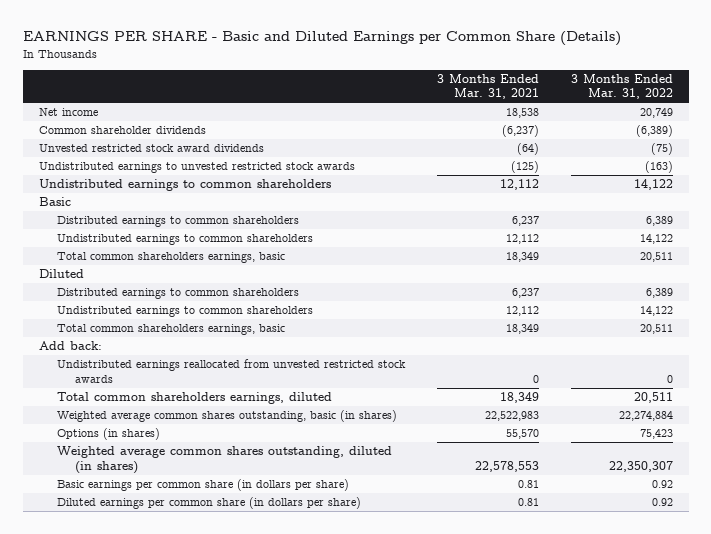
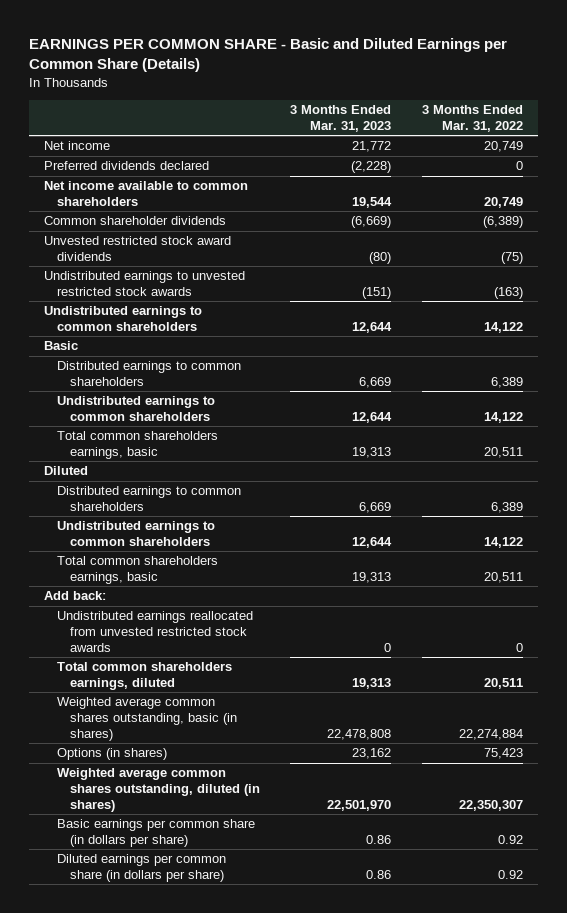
[22,31,621,47] EARNINGS PER SHARE - Basic and Diluted Earnings per Common Share (Details) -> [28,37,507,73] EARNINGS PER COMMON SHARE - Basic and Diluted Earnings per Common Share (Details)
[436,74,539,100] 3 Months Ended Mar. 31, 2021 -> none
none -> [290,105,392,132] 3 Months Ended Mar. 31, 2023
none -> [44,161,210,171] Preferred dividends declared
none -> [44,181,249,207] Net income available to common shareholders

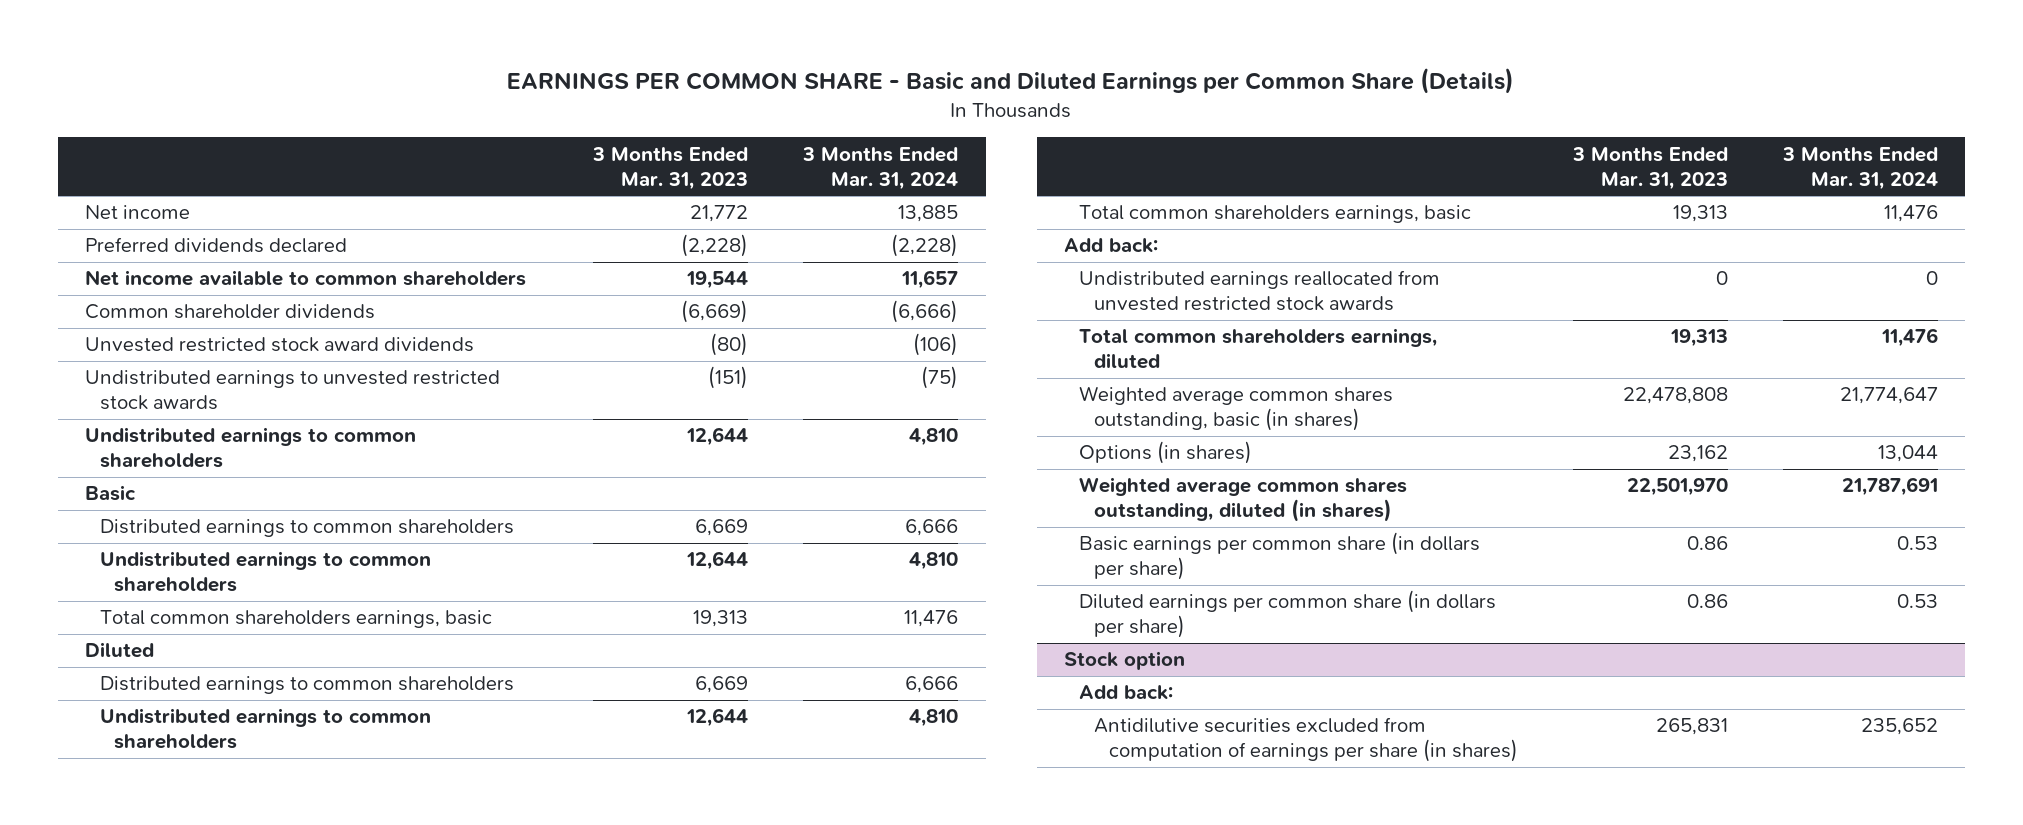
[421,105,523,132] 3 Months Ended Mar. 31, 2022 -> none
none -> [802,146,959,190] 3 Months Ended Mar. 31, 2024
none -> [1064,651,1186,671] Stock option
none -> [1079,685,1174,701] Add back:
none -> [1093,717,1518,763] Antidilutive securities excluded from computation of earnings per share (in shares)

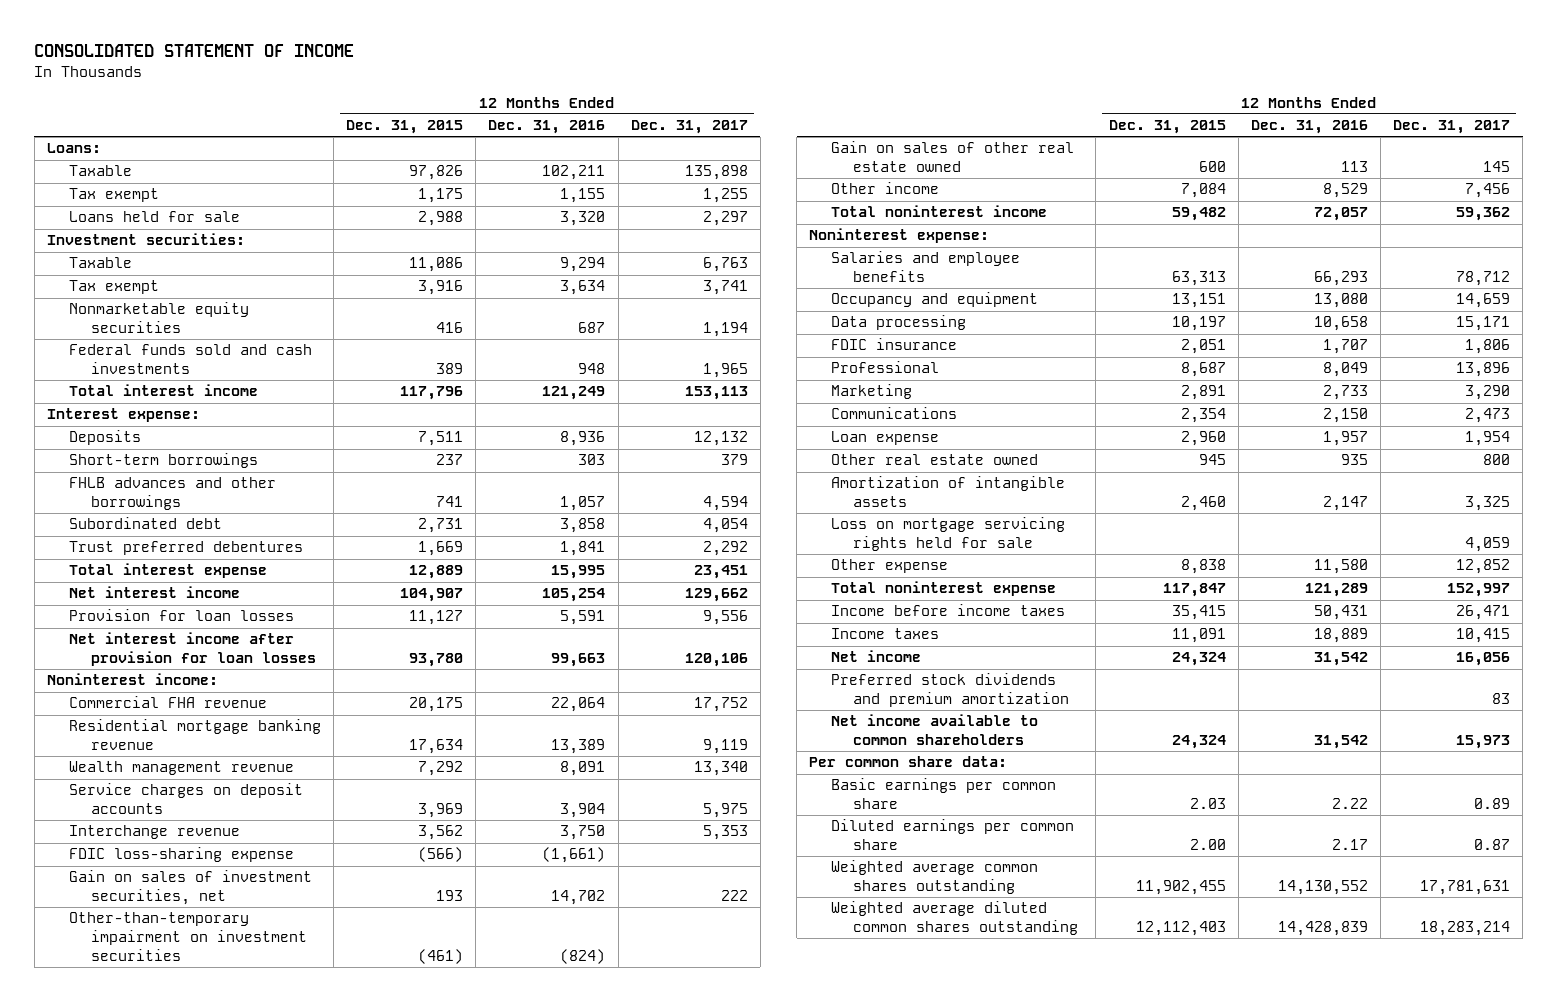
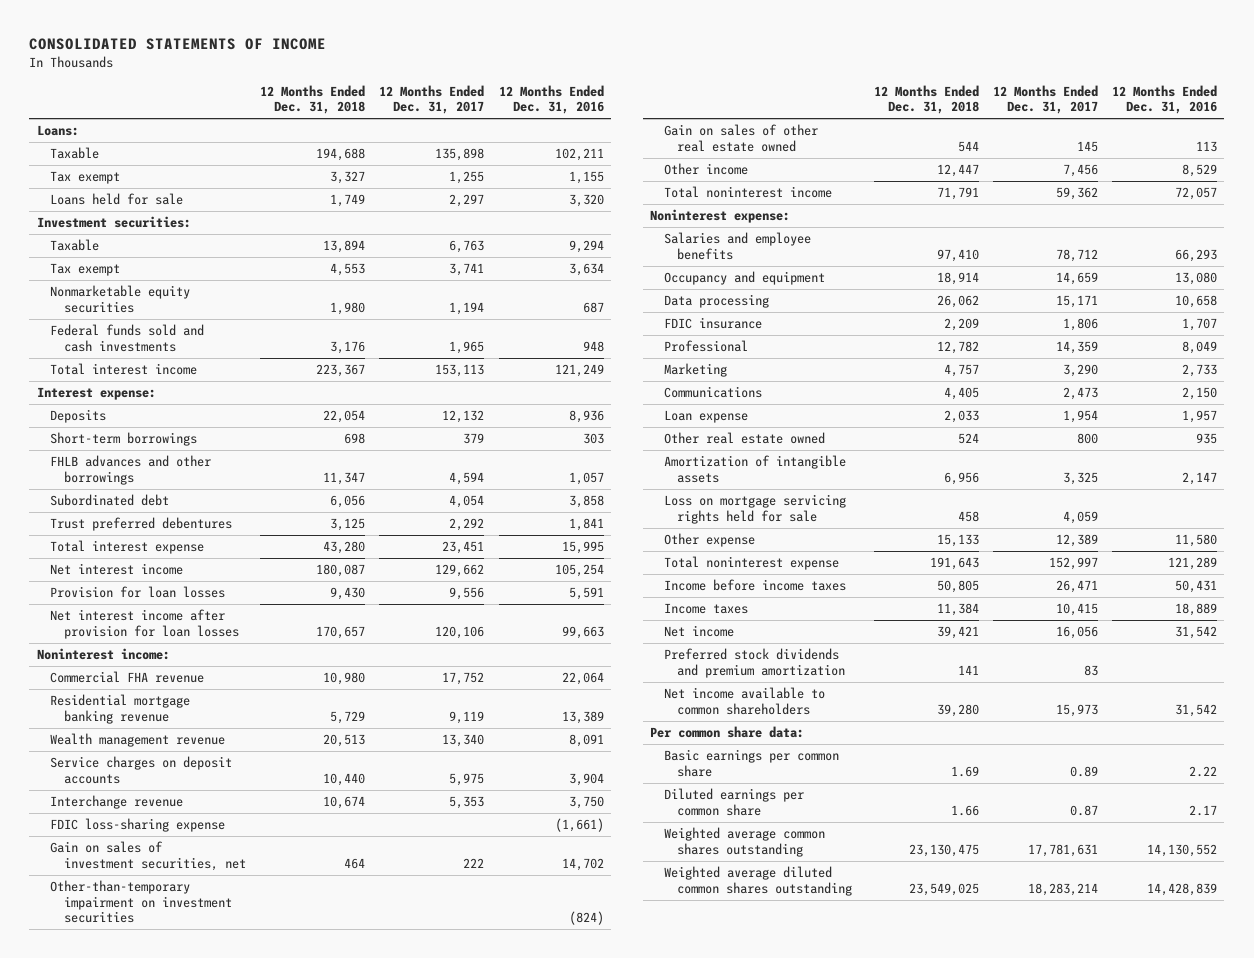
[34,43,355,57] CONSOLIDATED STATEMENT OF INCOME -> [29,38,327,51] CONSOLIDATED STATEMENTS OF INCOME
[346,120,464,135] Dec. 31, 2015 -> none
none -> [259,84,365,115] 12 Months Ended Dec. 31, 2018
[1456,362,1511,378] 13,896 -> [1055,341,1098,355] 14,359
[1456,559,1511,575] 12,852 -> [1055,534,1098,548] 12,389

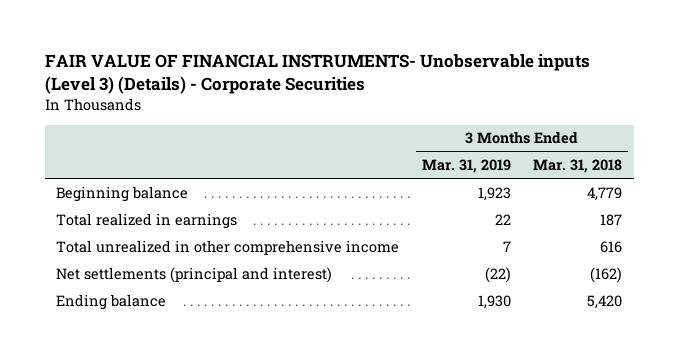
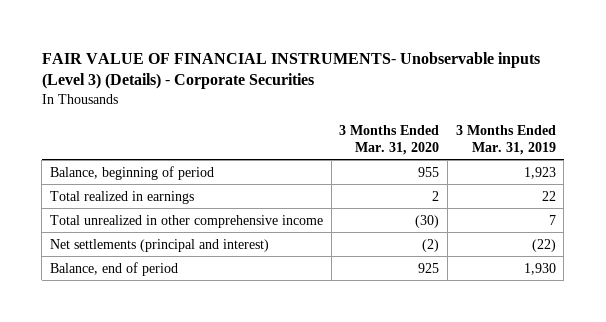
[533,159,623,174] Mar. 31, 2018 -> none
none -> [339,125,440,155] 3 Months Ended Mar. 31, 2020
[56,185,189,202] Beginning balance -> [49,165,214,180] Balance, beginning of period
[56,293,167,310] Ending balance -> [49,261,178,276] Balance, end of period

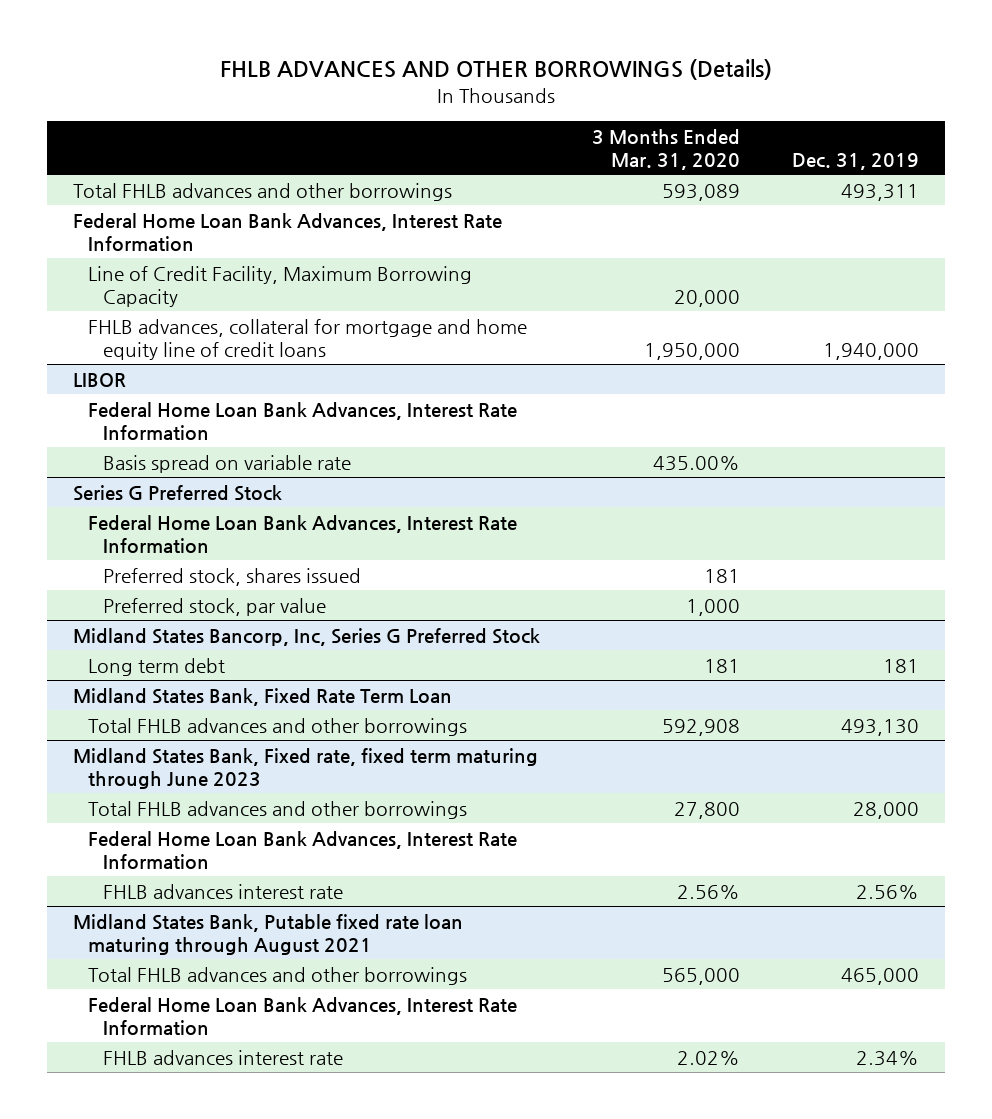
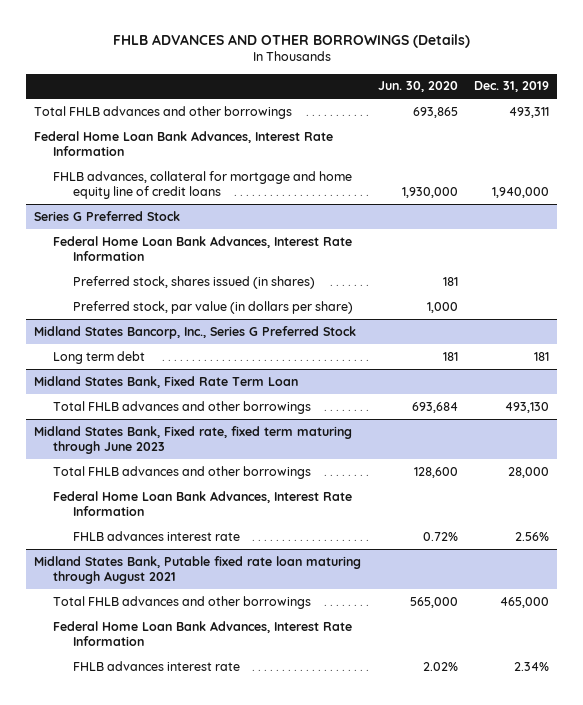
[592,128,741,170] 3 Months Ended Mar. 31, 2020 -> none
none -> [377,81,458,93] Jun. 30, 2020
[87,265,472,307] Line of Credit Facility, Maximum Borrowing Capacity -> none
[72,372,126,387] LIBOR -> none
[87,401,517,440] Federal Home Loan Bank Advances, Interest Rate Information -> none
[102,454,351,473] Basis spread on variable rate -> none
[102,567,361,586] Preferred stock, shares issued -> [72,275,315,289] Preferred stock, shares issued (in shares)
[102,597,326,616] Preferred stock, par value -> [72,300,353,314] Preferred stock, par value (in dollars per share)
[72,627,540,646] Midland States Bancorp, Inc, Series G Preferred Stock -> [33,325,356,339] Midland States Bancorp, Inc., Series G Preferred Stock

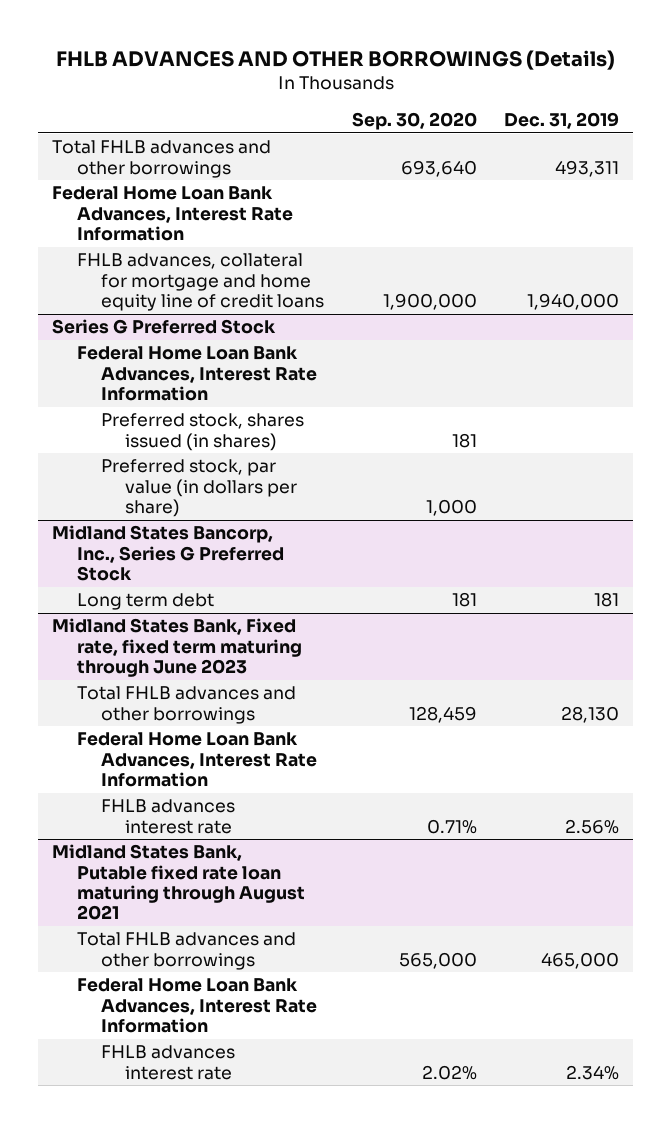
[377,81,458,93] Jun. 30, 2020 -> none
none -> [351,112,477,131] Sep. 30, 2020
[33,375,298,388] Midland States Bank, Fixed Rate Term Loan -> none
[53,400,312,414] Total FHLB advances and other borrowings -> none
[508,466,550,478] 28,000 -> [561,705,620,723] 28,130

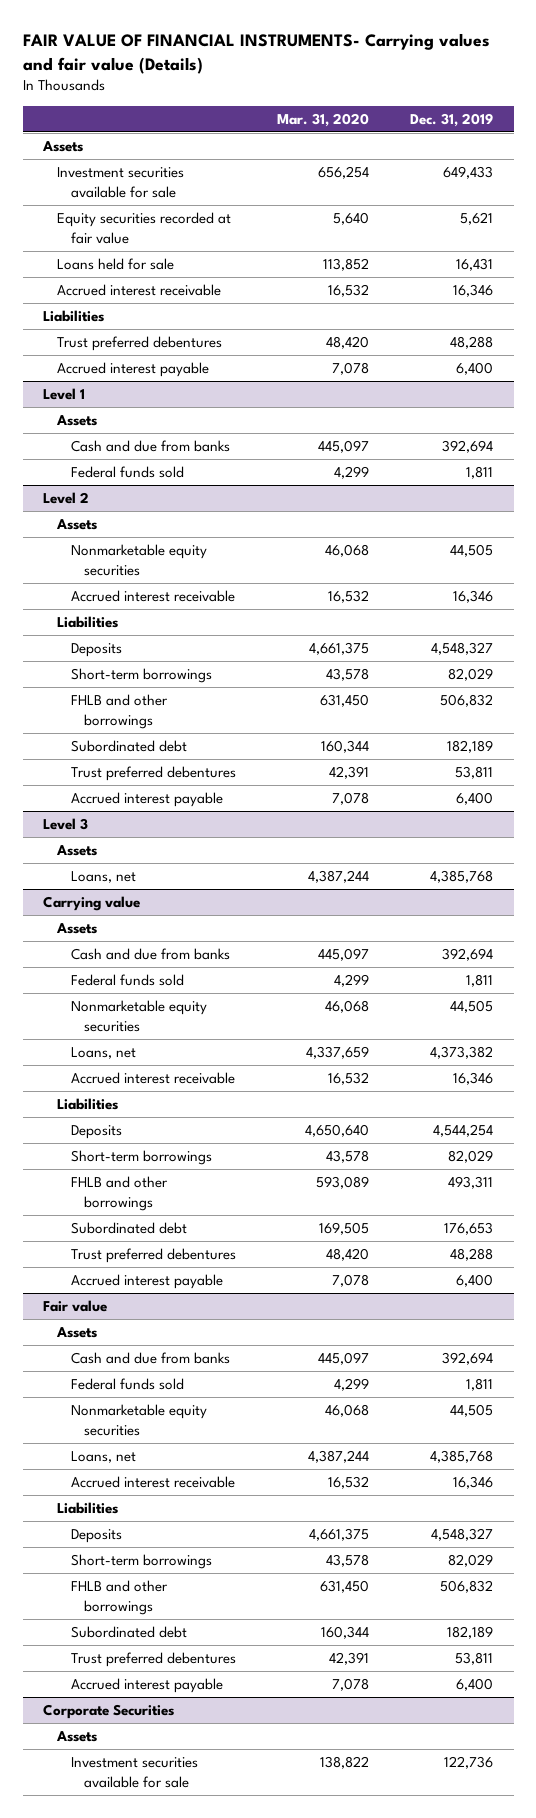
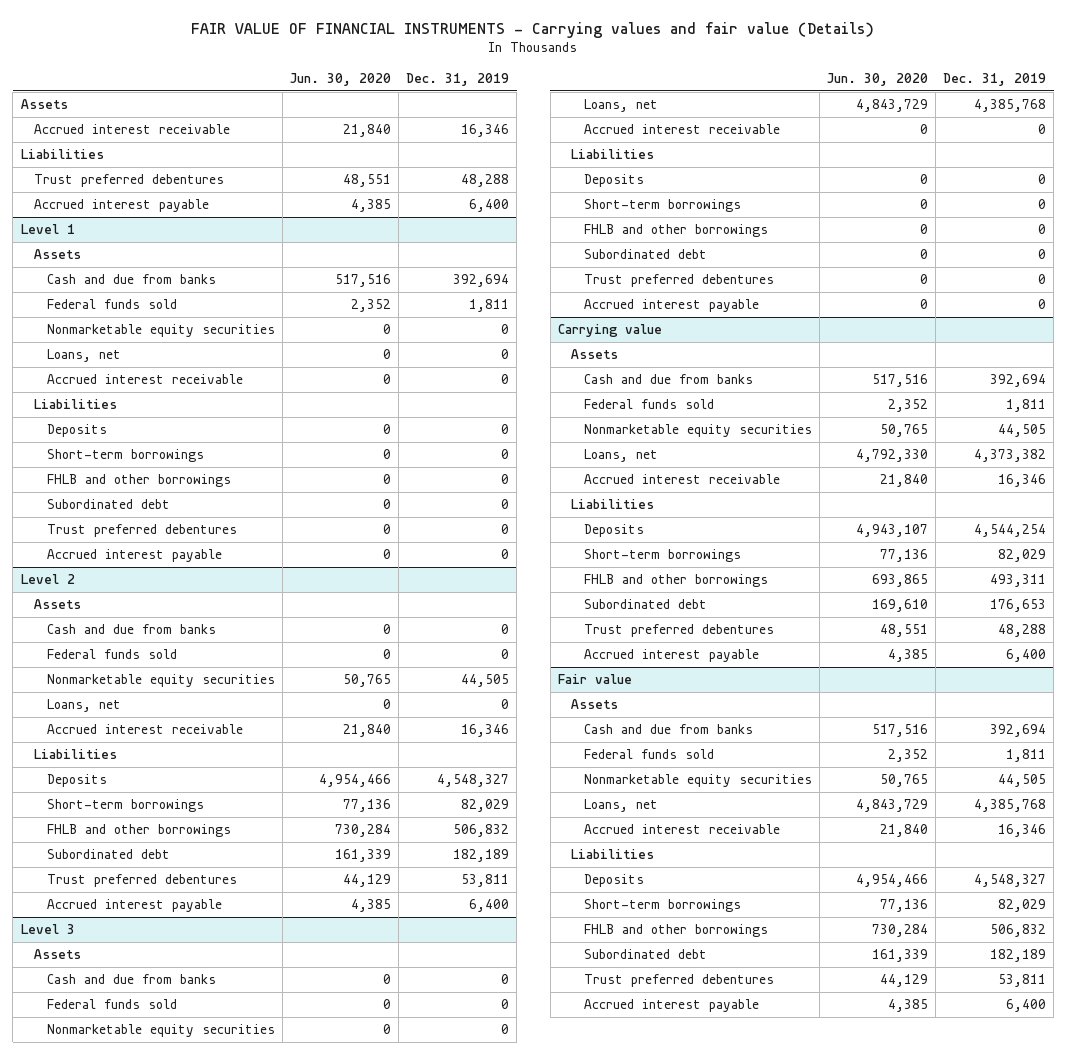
[22,33,490,74] FAIR VALUE OF FINANCIAL INSTRUMENTS- Carrying values and fair value (Details) -> [191,21,875,38] FAIR VALUE OF FINANCIAL INSTRUMENTS - Carrying values and fair value (Details)
[276,112,369,127] Mar. 31, 2020 -> none
none -> [289,72,391,86] Jun. 30, 2020
[57,167,185,198] Investment securities available for sale -> none
[57,212,232,244] Equity securities recorded at fair value -> none
[57,258,175,271] Loans held for sale -> none
none -> [46,324,275,338] Nonmarketable equity securities
none -> [46,349,121,363] Loans, net
none -> [46,374,243,385] Accrued interest receivable
none -> [33,399,117,410] Liabilities
none -> [46,424,107,438] Deposits
none -> [46,449,204,463] Short-term borrowings
none -> [46,474,231,488] FHLB and other borrowings
none -> [46,499,170,510] Subordinated debt
none -> [46,524,237,538] Trust preferred debentures
none -> [46,549,222,563] Accrued interest payable
none -> [46,624,216,635] Cash and due from banks
none -> [46,649,177,660] Federal funds sold
none -> [46,699,121,713] Loans, net
none -> [46,974,216,985] Cash and due from banks
none -> [46,999,177,1010] Federal funds sold
none -> [46,1024,275,1038] Nonmarketable equity securities
none -> [584,124,781,135] Accrued interest receivable
none -> [570,149,654,160] Liabilities
none -> [584,174,645,188] Deposits
none -> [584,199,742,213] Short-term borrowings
none -> [584,224,769,238] FHLB and other borrowings
none -> [584,249,708,260] Subordinated debt
none -> [584,274,775,288] Trust preferred debentures
none -> [584,299,760,313] Accrued interest payable
[43,1704,175,1720] Corporate Securities -> none
[56,1731,98,1743] Assets -> none
[70,1757,198,1788] Investment securities available for sale -> none

